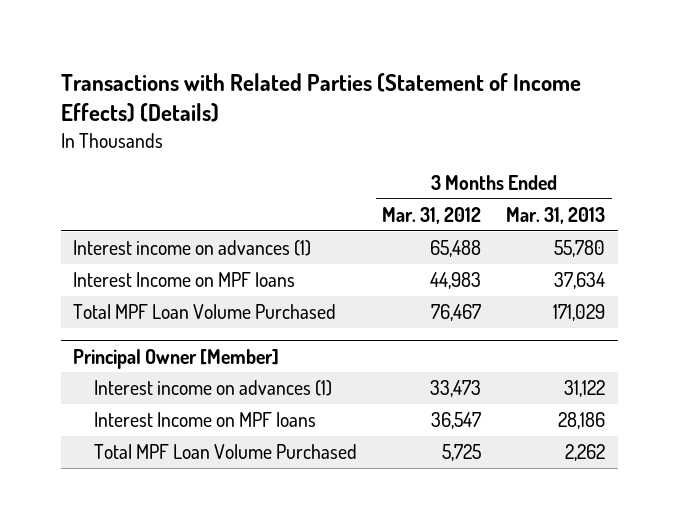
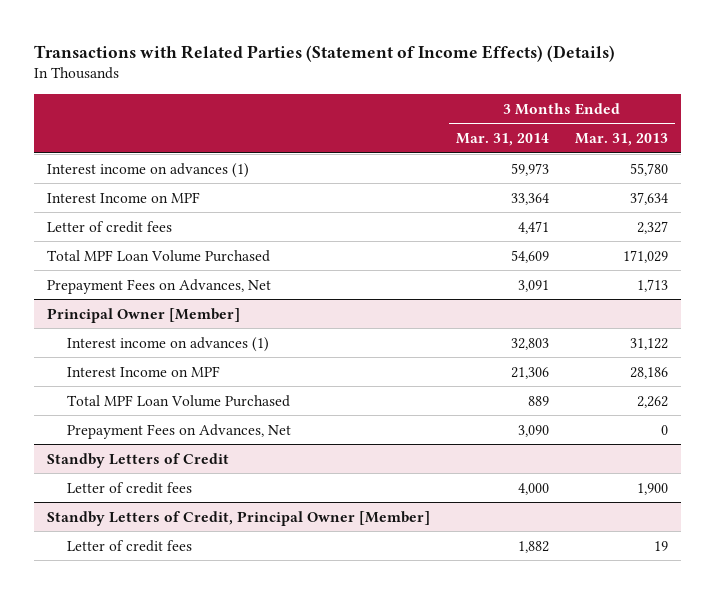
[382,206,482,224] Mar. 31, 2012 -> none
none -> [455,132,549,146] Mar. 31, 2014
[73,271,296,287] Interest Income on MPF loans -> [46,191,200,203] Interest Income on MPF
none -> [46,220,172,233] Letter of credit fees
none -> [46,278,271,294] Prepayment Fees on Advances, Net
[94,411,317,427] Interest Income on MPF loans -> [67,365,221,377] Interest Income on MPF
none -> [67,423,292,439] Prepayment Fees on Advances, Net
none -> [46,452,229,468] Standby Letters of Credit
none -> [67,481,193,494] Letter of credit fees
none -> [46,510,430,526] Standby Letters of Credit, Principal Owner [Member]
none -> [67,539,193,552] Letter of credit fees

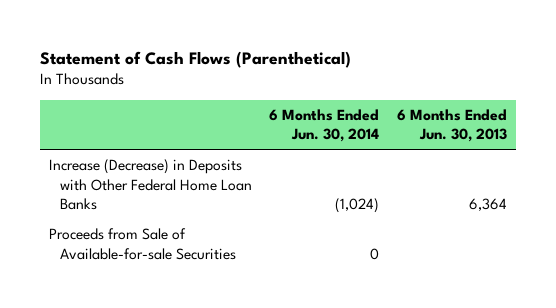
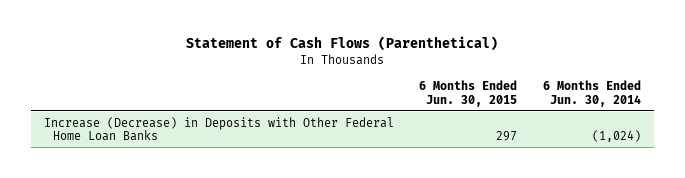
[397,108,508,143] 6 Months Ended Jun. 30, 2013 -> none
none -> [419,80,518,107] 6 Months Ended Jun. 30, 2015
[48,228,236,260] Proceeds from Sale of Available-for-sale Securities -> none

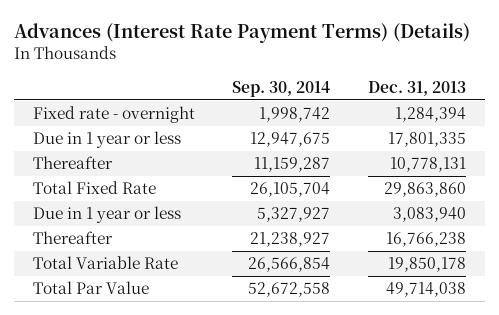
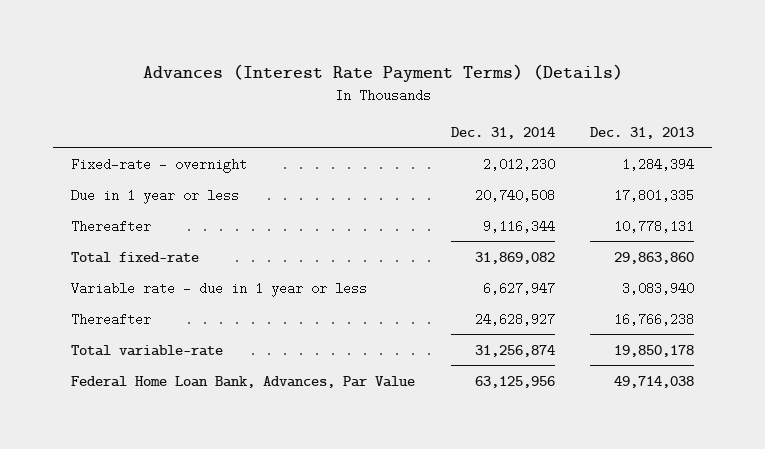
[232,81,331,98] Sep. 30, 2014 -> none
none -> [450,126,555,139] Dec. 31, 2014
[32,106,195,124] Fixed rate - overnight -> [70,157,247,173] Fixed-rate - overnight
[32,181,156,195] Total Fixed Rate -> [70,251,199,263] Total fixed-rate
[32,206,181,224] Due in 1 year or less -> [70,281,367,297] Variable rate - due in 1 year or less
[32,256,178,270] Total Variable Rate -> [70,344,223,356] Total variable-rate
[32,281,149,295] Total Par Value -> [70,375,415,388] Federal Home Loan Bank, Advances, Par Value

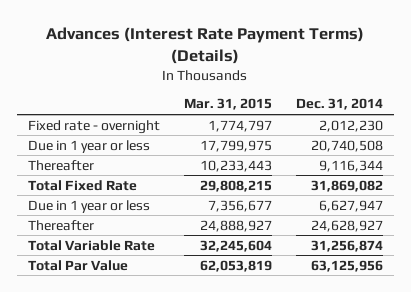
[590,126,695,139] Dec. 31, 2013 -> none
none -> [183,98,272,111] Mar. 31, 2015
[70,157,247,173] Fixed-rate - overnight -> [28,119,161,134] Fixed rate - overnight
[70,251,199,263] Total fixed-rate -> [28,179,138,191] Total Fixed Rate
[70,281,367,297] Variable rate - due in 1 year or less -> [28,199,151,213] Due in 1 year or less
[70,344,223,356] Total variable-rate -> [28,239,156,251] Total Variable Rate
[70,375,415,388] Federal Home Loan Bank, Advances, Par Value -> [28,259,129,271] Total Par Value

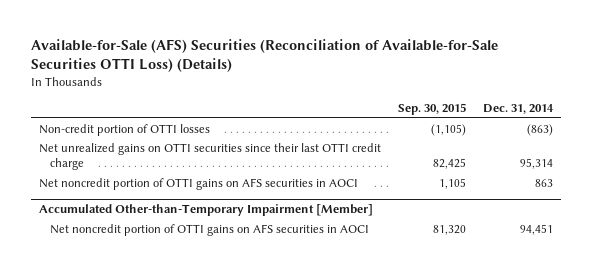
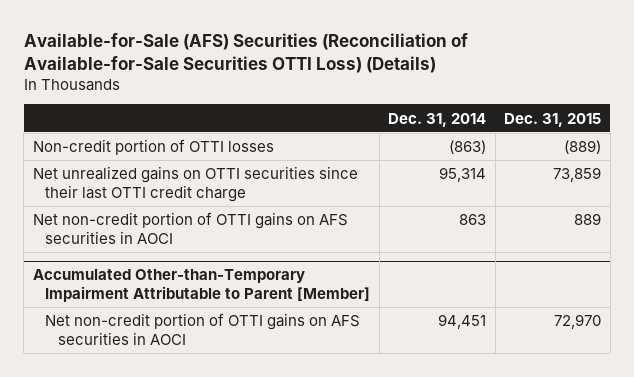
[397,103,466,116] Sep. 30, 2015 -> none
none -> [504,112,602,127] Dec. 31, 2015
[38,177,358,190] Net noncredit portion of OTTI gains on AFS securities in AOCI -> [32,212,348,244] Net non-credit portion of OTTI gains on AFS securities in AOCI
[38,204,373,217] Accumulated Other-than-Temporary Impairment [Member] -> [32,269,371,303] Accumulated Other-than-Temporary Impairment Attributable to Parent [Member]
[50,223,370,236] Net noncredit portion of OTTI gains on AFS securities in AOCI -> [45,313,361,345] Net non-credit portion of OTTI gains on AFS securities in AOCI

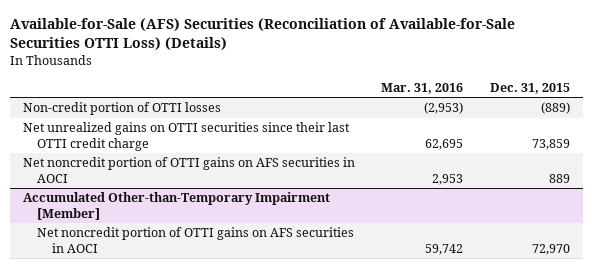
[388,112,487,127] Dec. 31, 2014 -> none
none -> [381,82,464,94] Mar. 31, 2016
[32,212,348,244] Net non-credit portion of OTTI gains on AFS securities in AOCI -> [23,157,356,183] Net noncredit portion of OTTI gains on AFS securities in AOCI
[32,269,371,303] Accumulated Other-than-Temporary Impairment Attributable to Parent [Member] -> [23,192,331,220] Accumulated Other-than-Temporary Impairment [Member]
[45,313,361,345] Net non-credit portion of OTTI gains on AFS securities in AOCI -> [37,227,355,253] Net noncredit portion of OTTI gains on AFS securities in AOCI

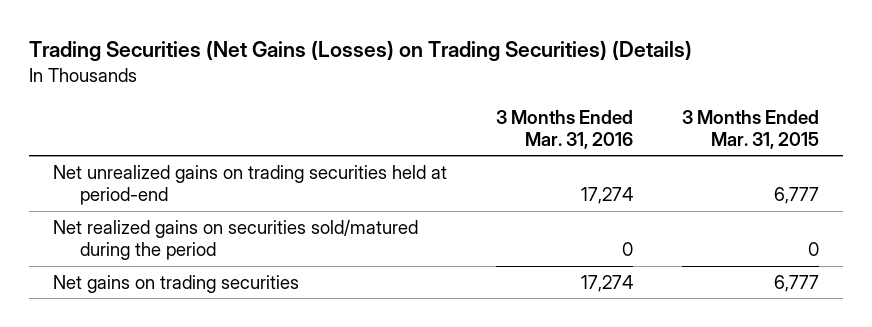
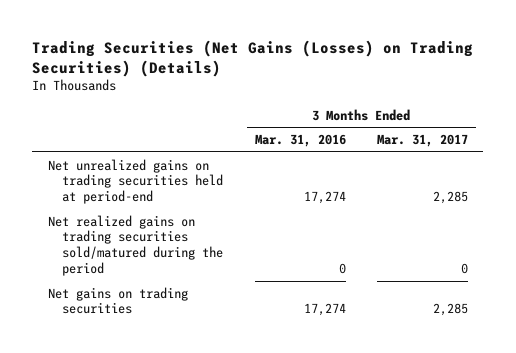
[681,109,819,149] 3 Months Ended Mar. 31, 2015 -> none
none -> [376,134,468,148] Mar. 31, 2017
[53,218,419,261] Net realized gains on securities sold/matured during the period -> [47,214,224,277] Net realized gains on trading securities sold/matured during the period

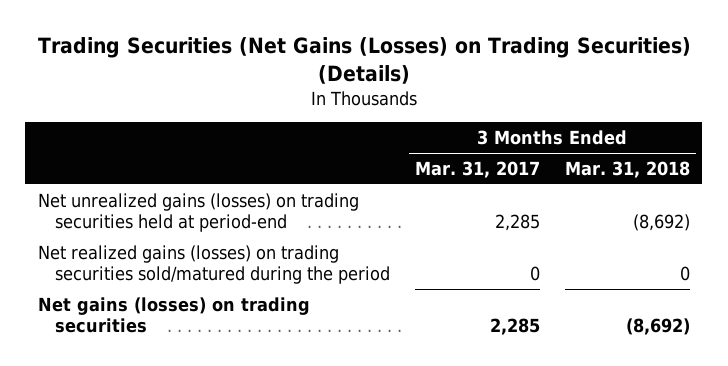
[254,134,346,148] Mar. 31, 2016 -> none
none -> [564,160,690,178] Mar. 31, 2018
[47,158,224,205] Net unrealized gains on trading securities held at period-end -> [37,192,359,232] Net unrealized gains (losses) on trading securities held at period-end
[47,214,224,277] Net realized gains on trading securities sold/matured during the period -> [37,244,390,284] Net realized gains (losses) on trading securities sold/matured during the period
[47,286,188,315] Net gains on trading securities -> [37,296,310,333] Net gains (losses) on trading securities

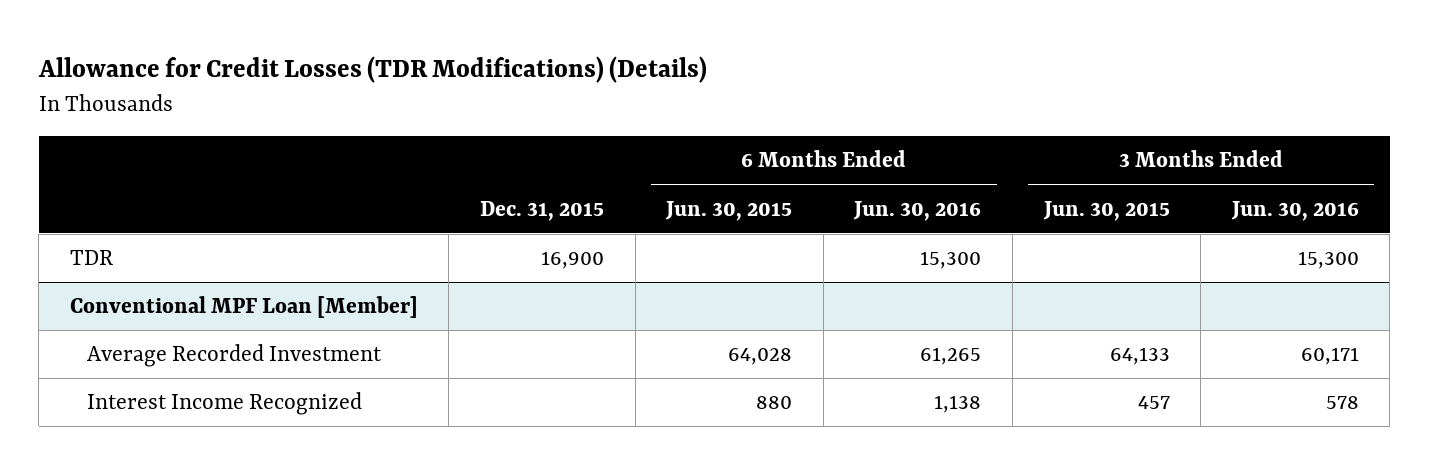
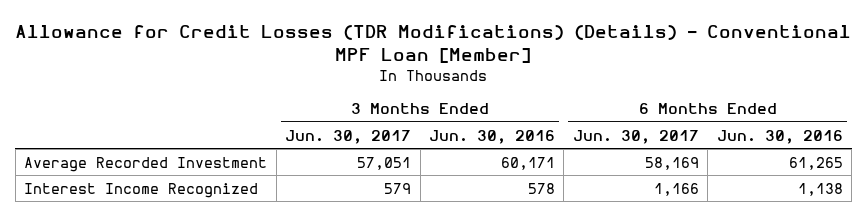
[37,56,707,84] Allowance for Credit Losses (TDR Modifications) (Details) -> [15,25,852,63] Allowance for Credit Losses (TDR Modifications) (Details) - Conventional MPF Loan [Member]
[479,200,604,221] Dec. 31, 2015 -> none
[665,200,793,221] Jun. 30, 2015 -> none
[1042,200,1170,221] Jun. 30, 2015 -> none
none -> [285,129,412,144] Jun. 30, 2017
none -> [572,129,699,144] Jun. 30, 2017
[69,250,113,266] TDR -> none
[69,296,418,319] Conventional MPF Loan [Member] -> none

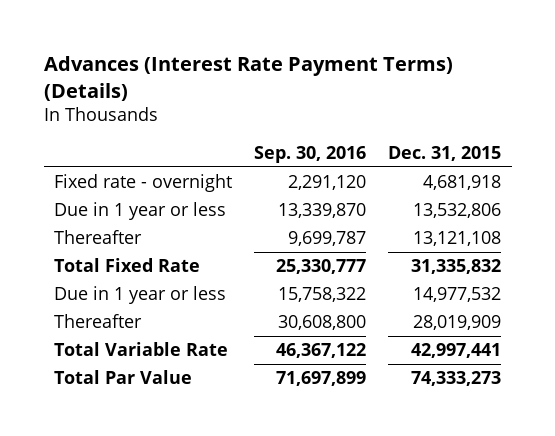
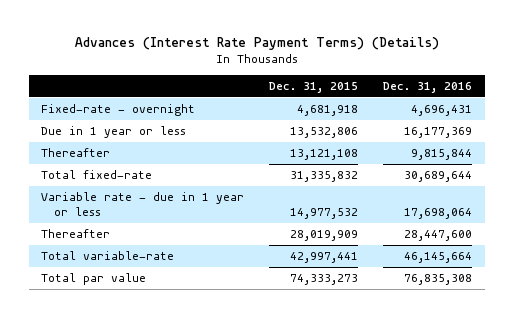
[254,145,367,163] Sep. 30, 2016 -> none
none -> [383,82,473,94] Dec. 31, 2016
[54,174,233,193] Fixed rate - overnight -> [41,104,196,117] Fixed-rate - overnight
[54,258,201,273] Total Fixed Rate -> [41,170,153,180] Total fixed-rate
[54,286,227,305] Due in 1 year or less -> [41,192,245,217] Variable rate - due in 1 year or less
[54,342,229,357] Total Variable Rate -> [41,251,175,261] Total variable-rate
[54,370,193,385] Total Par Value -> [41,273,147,286] Total par value

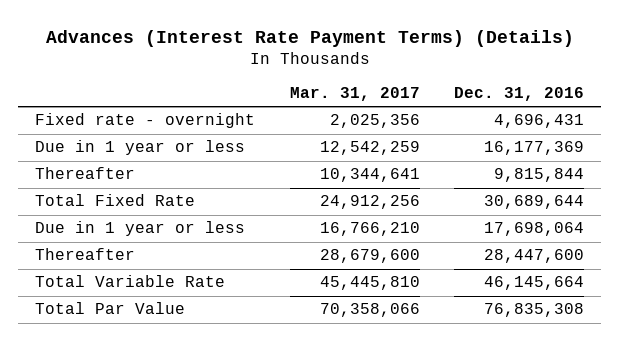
[269,82,359,94] Dec. 31, 2015 -> none
none -> [289,87,420,102] Mar. 31, 2017
[41,104,196,117] Fixed-rate - overnight -> [35,113,256,129] Fixed rate - overnight
[41,170,153,180] Total fixed-rate -> [35,194,196,207] Total Fixed Rate
[41,192,245,217] Variable rate - due in 1 year or less -> [35,221,246,237] Due in 1 year or less
[41,251,175,261] Total variable-rate -> [35,275,226,288] Total Variable Rate
[41,273,147,286] Total par value -> [35,302,186,315] Total Par Value

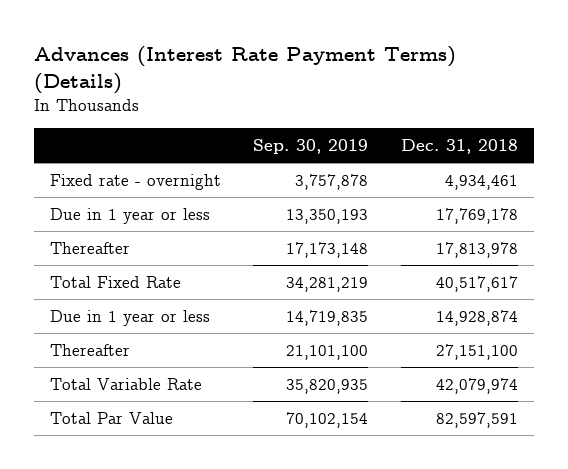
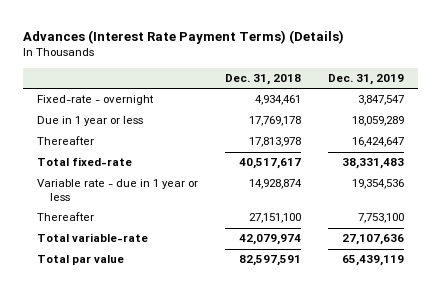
[253,138,369,154] Sep. 30, 2019 -> none
none -> [328,74,405,86] Dec. 31, 2019
[50,174,222,191] Fixed rate - overnight -> [36,95,154,106] Fixed-rate - overnight
[50,276,182,289] Total Fixed Rate -> [36,157,132,167] Total fixed-rate
[50,310,211,327] Due in 1 year or less -> [36,179,198,201] Variable rate - due in 1 year or less
[50,378,203,391] Total Variable Rate -> [36,233,148,243] Total variable-rate
[50,412,174,425] Total Par Value -> [36,255,124,266] Total par value

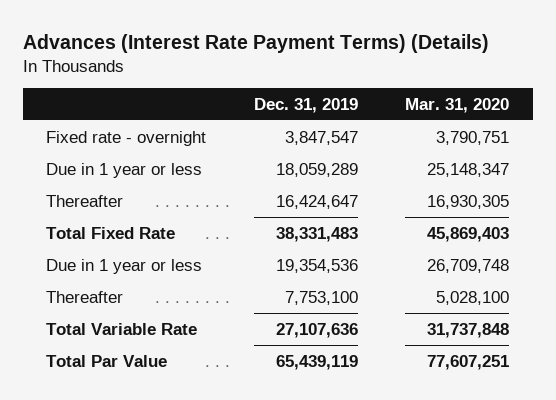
[225,74,302,86] Dec. 31, 2018 -> none
none -> [405,97,510,113] Mar. 31, 2020
[36,95,154,106] Fixed-rate - overnight -> [46,130,207,146] Fixed rate - overnight
[36,157,132,167] Total fixed-rate -> [46,226,176,239] Total Fixed Rate
[36,179,198,201] Variable rate - due in 1 year or less -> [46,258,203,274] Due in 1 year or less
[36,233,148,243] Total variable-rate -> [46,322,198,335] Total Variable Rate
[36,255,124,266] Total par value -> [46,354,168,367] Total Par Value

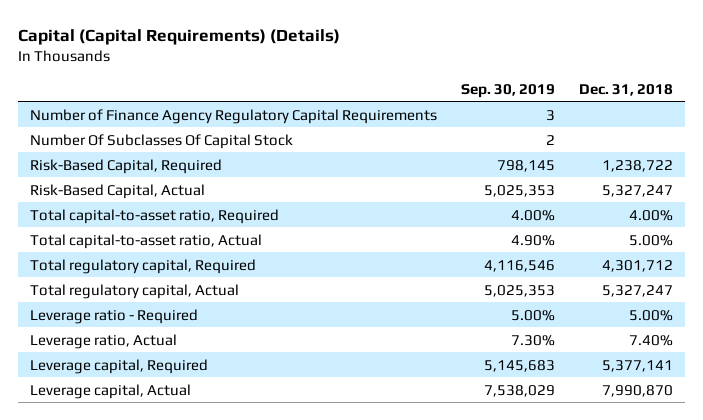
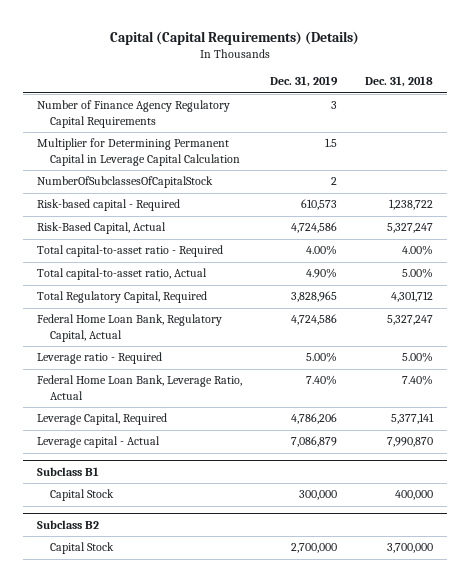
[461,83,556,98] Sep. 30, 2019 -> none
none -> [270,76,339,88] Dec. 31, 2019
none -> [37,138,240,166] Multiplier for Determining Permanent Capital in Leverage Capital Calculation
[30,133,294,149] Number Of Subclasses Of Capital Stock -> [37,176,214,189] NumberOfSubclassesOfCapitalStock
[30,158,223,174] Risk-Based Capital, Required -> [37,199,181,212] Risk-based capital - Required
[30,208,280,224] Total capital-to-asset ratio, Required -> [37,245,224,258] Total capital-to-asset ratio - Required
[30,258,257,274] Total regulatory capital, Required -> [37,291,208,304] Total Regulatory Capital, Required
[30,283,240,299] Total regulatory capital, Actual -> [37,314,223,342] Federal Home Loan Bank, Regulatory Capital, Actual
[30,333,178,349] Leverage ratio, Actual -> [37,375,243,400] Federal Home Loan Bank, Leverage Ratio, Actual
[30,358,209,374] Leverage capital, Required -> [37,413,168,426] Leverage Capital, Required
[30,383,192,399] Leverage capital, Actual -> [37,436,161,449] Leverage capital - Actual
none -> [37,467,100,477] Subclass B1
none -> [49,489,114,502] Capital Stock
none -> [37,520,100,530] Subclass B2
none -> [49,542,114,555] Capital Stock

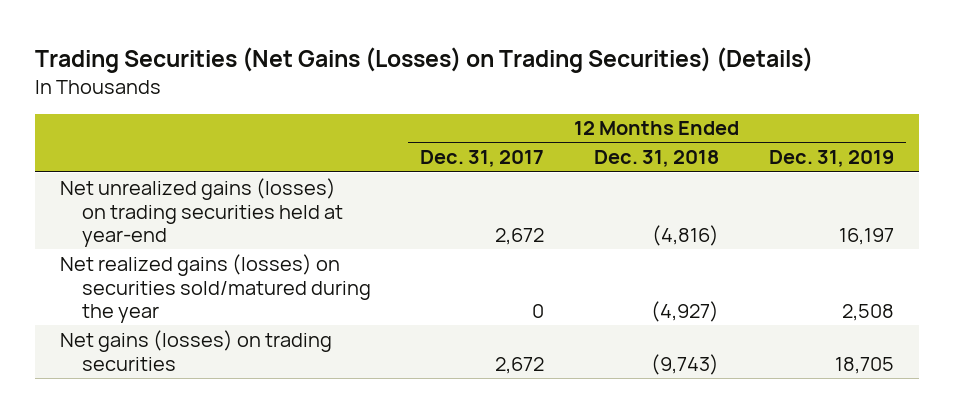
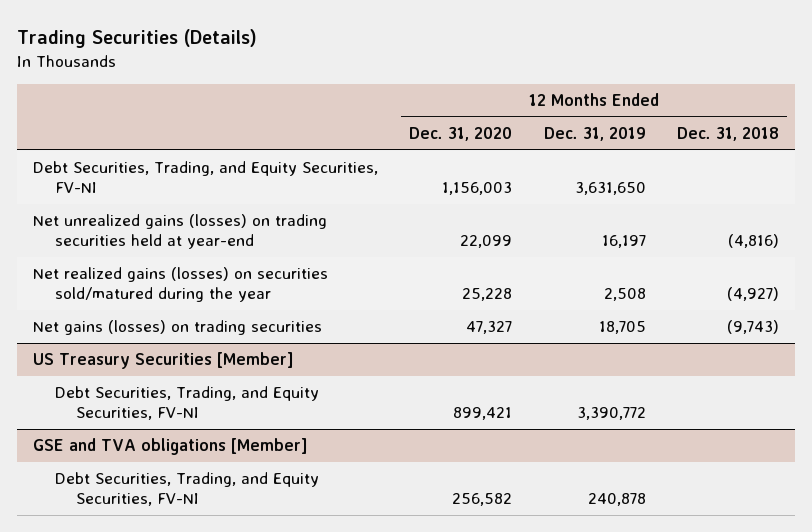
[35,46,814,73] Trading Securities (Net Gains (Losses) on Trading Securities) (Details) -> [17,28,258,48] Trading Securities (Details)
[420,150,545,168] Dec. 31, 2017 -> none
none -> [409,126,513,141] Dec. 31, 2020
none -> [32,161,378,194] Debt Securities, Trading, and Equity Securities, FV-NI
none -> [32,352,294,370] US Treasury Securities [Member]
none -> [54,386,319,421] Debt Securities, Trading, and Equity Securities, FV-NI
none -> [32,438,308,456] GSE and TVA obligations [Member]
none -> [54,472,319,507] Debt Securities, Trading, and Equity Securities, FV-NI

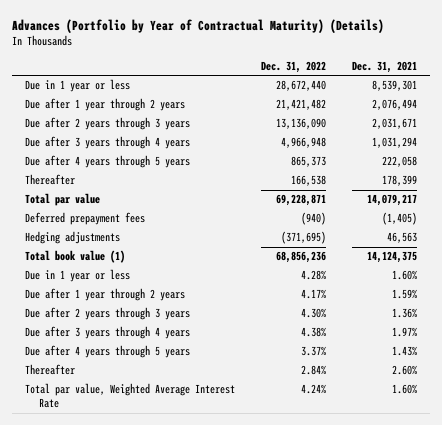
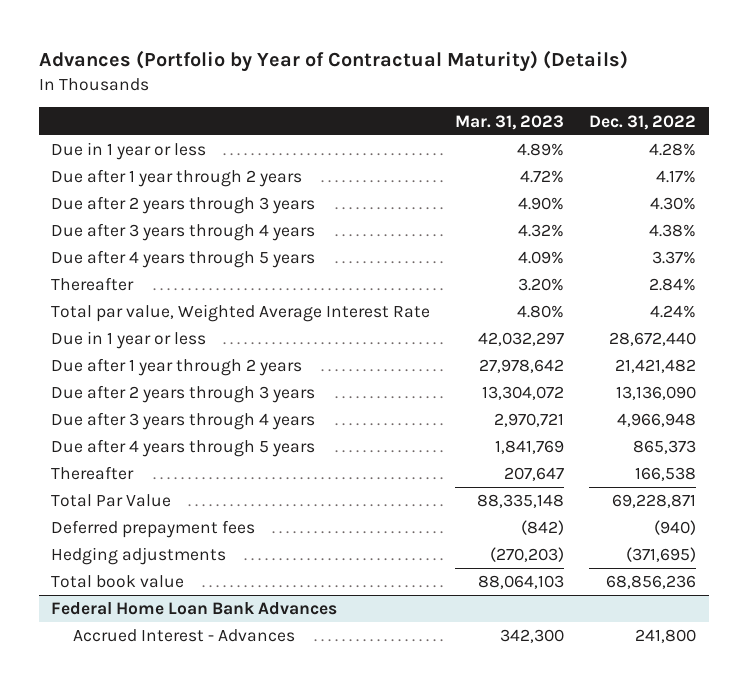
[351,60,417,73] Dec. 31, 2021 -> none
none -> [455,114,565,130] Mar. 31, 2023
[24,269,130,283] Due in 1 year or less -> [51,142,207,161] Due in 1 year or less
[24,288,185,302] Due after 1 year through 2 years -> [51,169,303,188] Due after 1 year through 2 years
[24,307,190,321] Due after 2 years through 3 years -> [51,196,316,215] Due after 2 years through 3 years
[24,326,190,340] Due after 3 years through 4 years -> [51,223,316,242] Due after 3 years through 4 years
[24,345,190,359] Due after 4 years through 5 years -> [51,250,316,269] Due after 4 years through 5 years
[24,364,75,376] Thereafter -> [51,277,135,292] Thereafter
[24,383,235,409] Total par value, Weighted Average Interest Rate -> [51,304,431,323] Total par value, Weighted Average Interest Rate
[24,193,100,207] Total par value -> [51,494,172,508] Total Par Value
[24,250,125,264] Total book value (1) -> [51,575,185,589] Total book value
none -> [51,602,338,616] Federal Home Loan Bank Advances
none -> [72,629,295,643] Accrued Interest - Advances

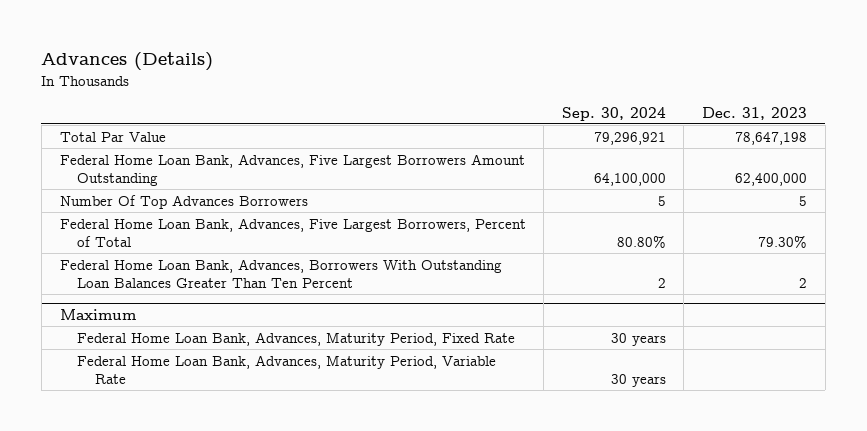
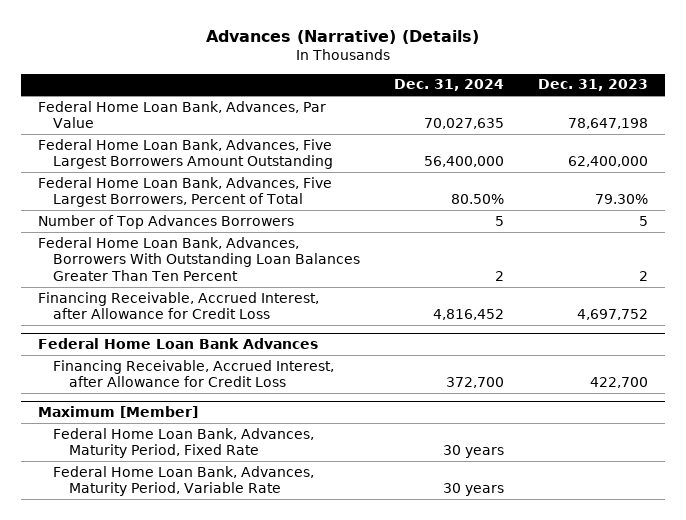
[41,52,214,72] Advances (Details) -> [205,30,479,45] Advances (Narrative) (Details)
[561,106,666,121] Sep. 30, 2024 -> none
none -> [394,79,505,92] Dec. 31, 2024
[59,131,166,142] Total Par Value -> [38,100,327,129] Federal Home Loan Bank, Advances, Par Value
[59,194,308,209] Number Of Top Advances Borrowers -> none
none -> [38,214,295,229] Number of Top Advances Borrowers
none -> [38,291,320,320] Financing Receivable, Accrued Interest, after Allowance for Credit Loss
none -> [38,338,319,350] Federal Home Loan Bank Advances
none -> [53,359,335,388] Financing Receivable, Accrued Interest, after Allowance for Credit Loss
[59,308,136,320] Maximum -> [38,406,199,419] Maximum [Member]

